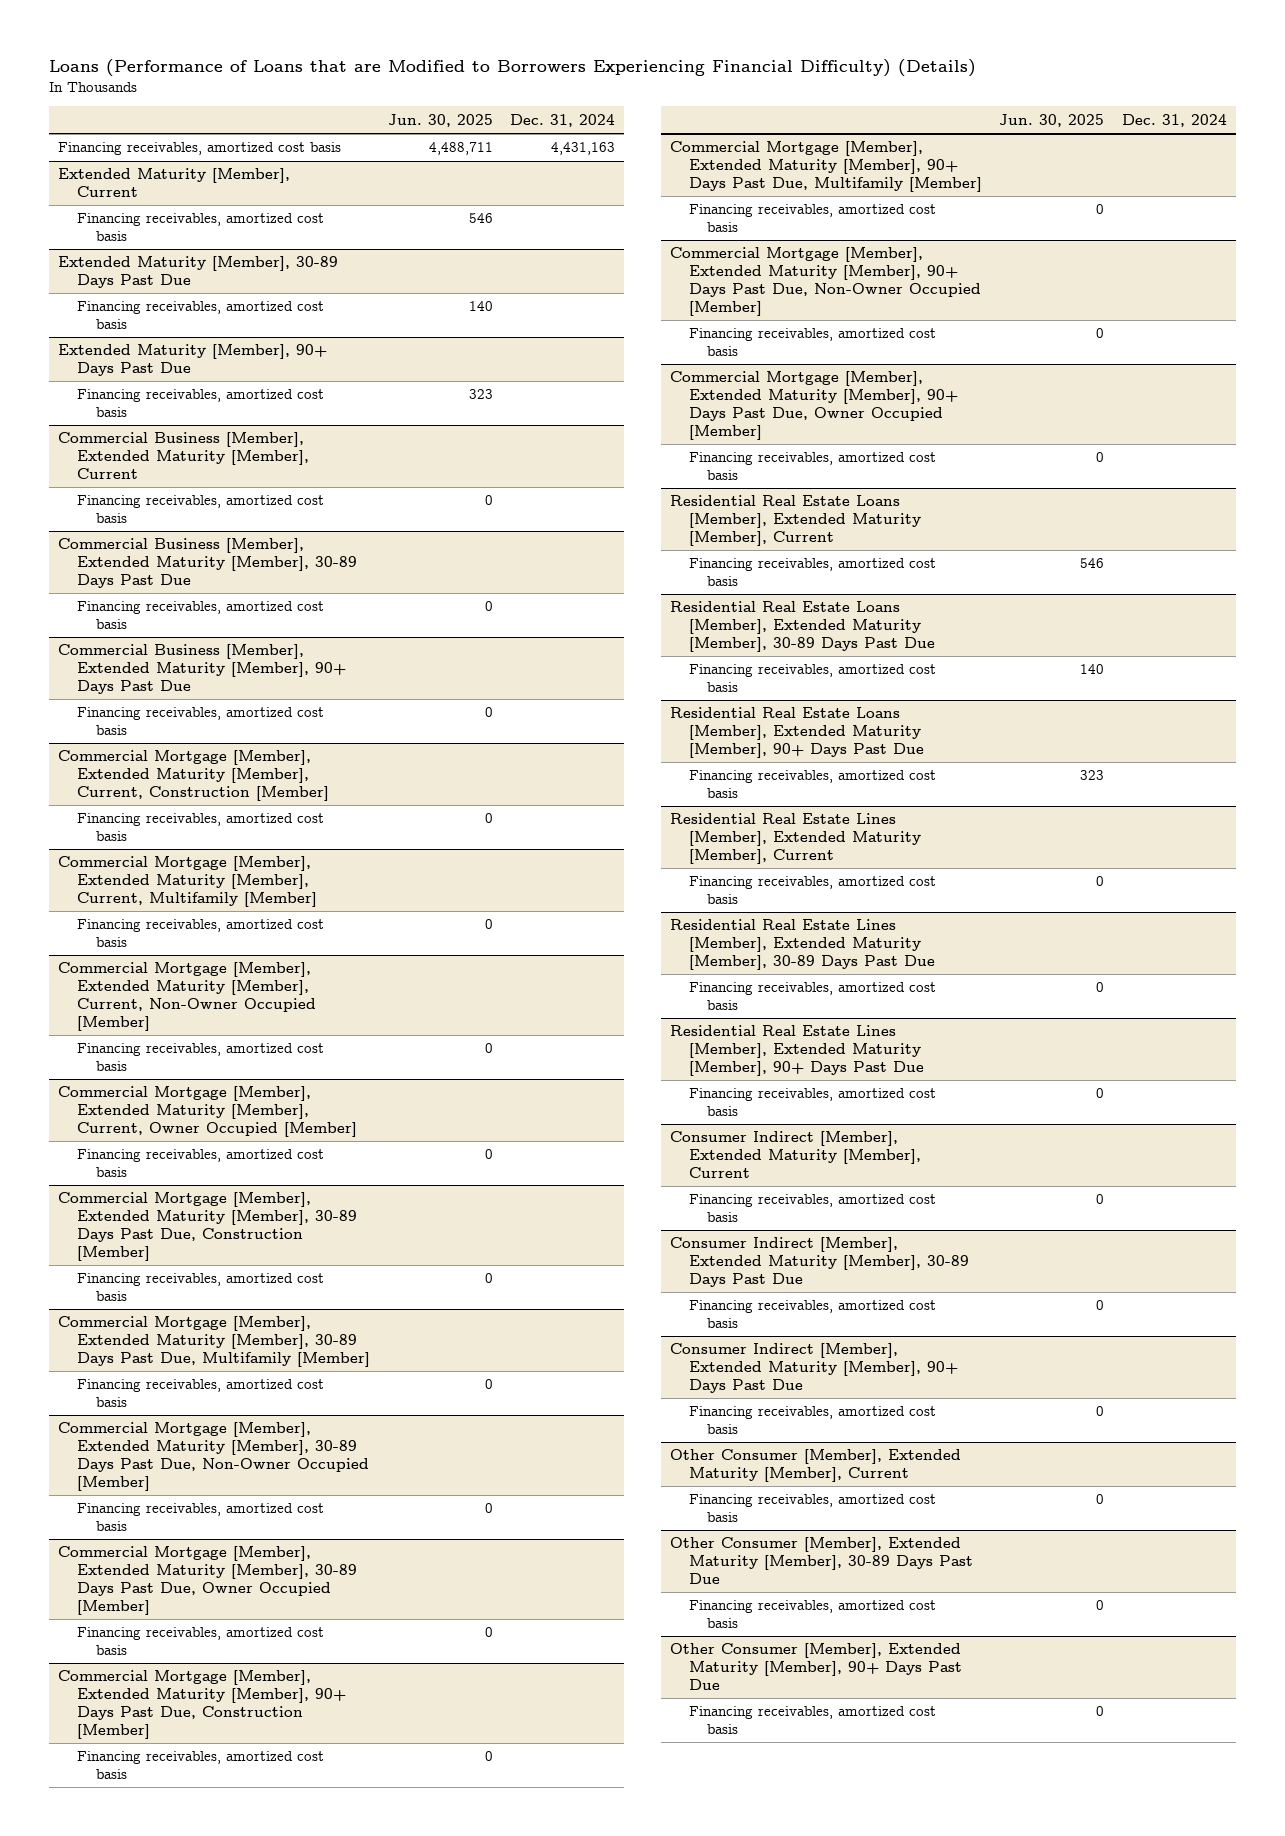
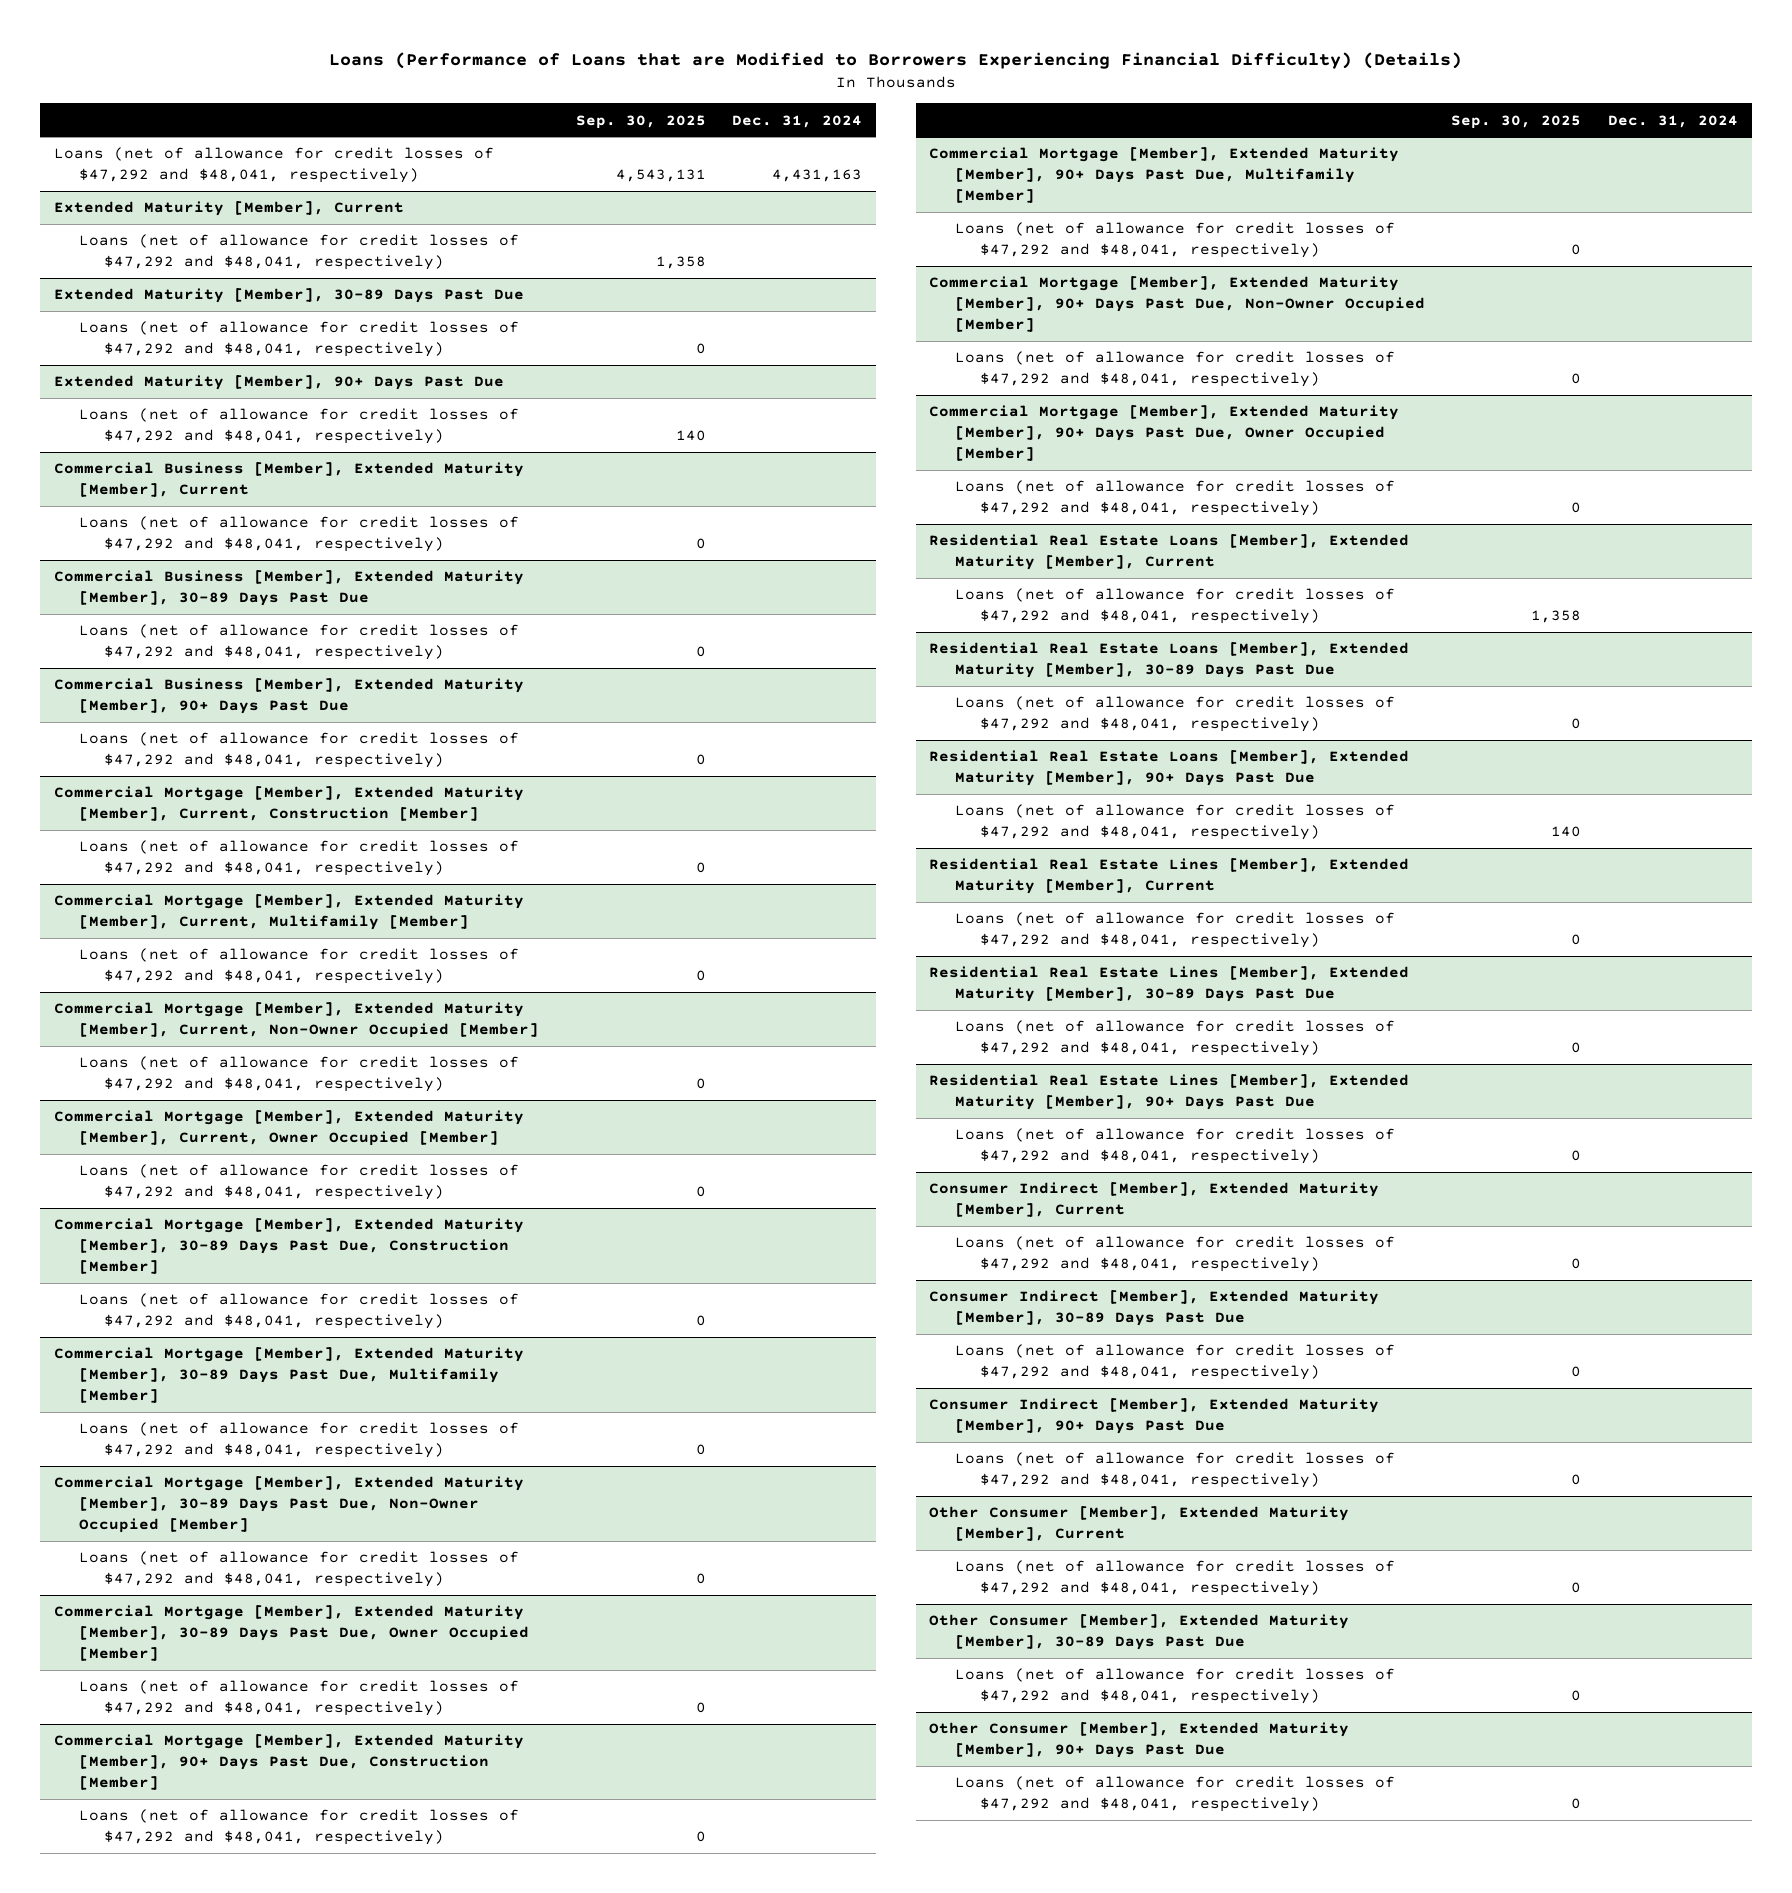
[387,113,493,127] Jun. 30, 2025 -> none
none -> [575,114,706,129] Sep. 30, 2025
[58,142,342,156] Financing receivables, amortized cost basis -> [53,147,494,184] Loans (net of allowance for credit losses of $47,292 and $48,041, respectively)
[76,213,324,242] Financing receivables, amortized cost basis -> [78,234,519,271] Loans (net of allowance for credit losses of $47,292 and $48,041, respectively)
[76,301,324,330] Financing receivables, amortized cost basis -> [78,321,519,358] Loans (net of allowance for credit losses of $47,292 and $48,041, respectively)
[76,389,324,418] Financing receivables, amortized cost basis -> [78,408,519,445] Loans (net of allowance for credit losses of $47,292 and $48,041, respectively)
[76,495,324,524] Financing receivables, amortized cost basis -> [78,516,519,553] Loans (net of allowance for credit losses of $47,292 and $48,041, respectively)
[76,601,324,630] Financing receivables, amortized cost basis -> [78,624,519,661] Loans (net of allowance for credit losses of $47,292 and $48,041, respectively)
[76,707,324,736] Financing receivables, amortized cost basis -> [78,732,519,769] Loans (net of allowance for credit losses of $47,292 and $48,041, respectively)
[76,813,324,842] Financing receivables, amortized cost basis -> [78,840,519,877] Loans (net of allowance for credit losses of $47,292 and $48,041, respectively)
[76,919,324,948] Financing receivables, amortized cost basis -> [78,948,519,985] Loans (net of allowance for credit losses of $47,292 and $48,041, respectively)
[76,1043,324,1072] Financing receivables, amortized cost basis -> [78,1056,519,1093] Loans (net of allowance for credit losses of $47,292 and $48,041, respectively)
[76,1149,324,1178] Financing receivables, amortized cost basis -> [78,1164,519,1201] Loans (net of allowance for credit losses of $47,292 and $48,041, respectively)
[76,1273,324,1302] Financing receivables, amortized cost basis -> [78,1293,519,1330] Loans (net of allowance for credit losses of $47,292 and $48,041, respectively)
[76,1379,324,1408] Financing receivables, amortized cost basis -> [78,1422,519,1459] Loans (net of allowance for credit losses of $47,292 and $48,041, respectively)
[76,1503,324,1532] Financing receivables, amortized cost basis -> [78,1551,519,1588] Loans (net of allowance for credit losses of $47,292 and $48,041, respectively)
[76,1627,324,1656] Financing receivables, amortized cost basis -> [78,1680,519,1717] Loans (net of allowance for credit losses of $47,292 and $48,041, respectively)
[76,1751,324,1780] Financing receivables, amortized cost basis -> [78,1809,519,1846] Loans (net of allowance for credit losses of $47,292 and $48,041, respectively)
[688,204,936,233] Financing receivables, amortized cost basis -> [954,222,1395,259] Loans (net of allowance for credit losses of $47,292 and $48,041, respectively)
[688,328,936,357] Financing receivables, amortized cost basis -> [954,351,1395,388] Loans (net of allowance for credit losses of $47,292 and $48,041, respectively)
[688,452,936,481] Financing receivables, amortized cost basis -> [954,480,1395,517] Loans (net of allowance for credit losses of $47,292 and $48,041, respectively)
[688,558,936,587] Financing receivables, amortized cost basis -> [954,588,1395,625] Loans (net of allowance for credit losses of $47,292 and $48,041, respectively)
[688,664,936,693] Financing receivables, amortized cost basis -> [954,696,1395,733] Loans (net of allowance for credit losses of $47,292 and $48,041, respectively)
[688,770,936,799] Financing receivables, amortized cost basis -> [954,804,1395,841] Loans (net of allowance for credit losses of $47,292 and $48,041, respectively)
[688,876,936,905] Financing receivables, amortized cost basis -> [954,912,1395,949] Loans (net of allowance for credit losses of $47,292 and $48,041, respectively)
[688,982,936,1011] Financing receivables, amortized cost basis -> [954,1020,1395,1057] Loans (net of allowance for credit losses of $47,292 and $48,041, respectively)
[688,1088,936,1117] Financing receivables, amortized cost basis -> [954,1128,1395,1165] Loans (net of allowance for credit losses of $47,292 and $48,041, respectively)
[688,1194,936,1223] Financing receivables, amortized cost basis -> [954,1236,1395,1273] Loans (net of allowance for credit losses of $47,292 and $48,041, respectively)
[688,1300,936,1329] Financing receivables, amortized cost basis -> [954,1344,1395,1381] Loans (net of allowance for credit losses of $47,292 and $48,041, respectively)
[688,1406,936,1435] Financing receivables, amortized cost basis -> [954,1452,1395,1489] Loans (net of allowance for credit losses of $47,292 and $48,041, respectively)
[688,1494,936,1523] Financing receivables, amortized cost basis -> [954,1560,1395,1597] Loans (net of allowance for credit losses of $47,292 and $48,041, respectively)
[688,1600,936,1629] Financing receivables, amortized cost basis -> [954,1668,1395,1705] Loans (net of allowance for credit losses of $47,292 and $48,041, respectively)
[688,1706,936,1735] Financing receivables, amortized cost basis -> [954,1776,1395,1813] Loans (net of allowance for credit losses of $47,292 and $48,041, respectively)

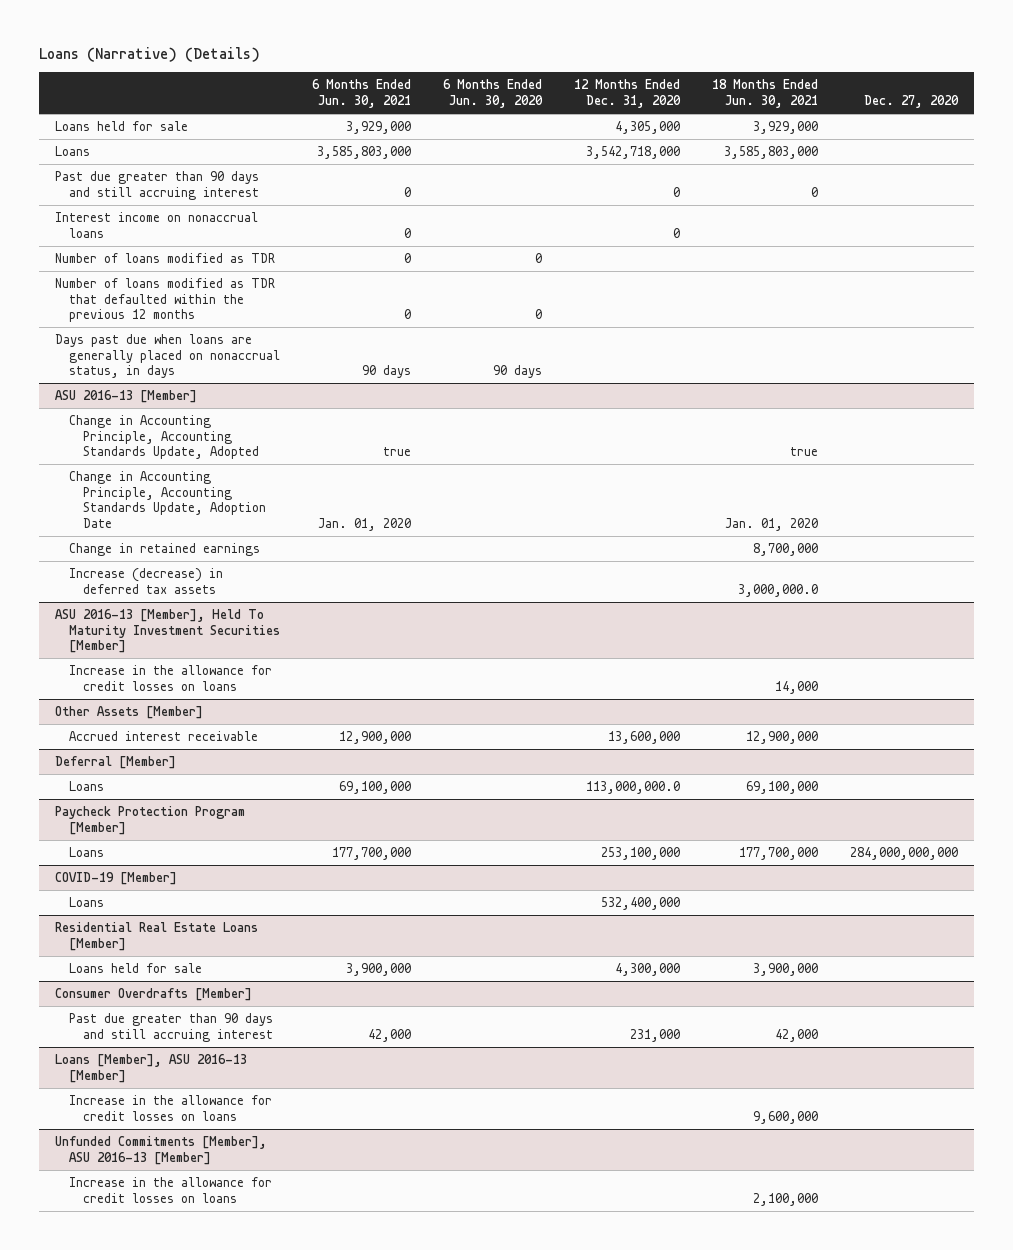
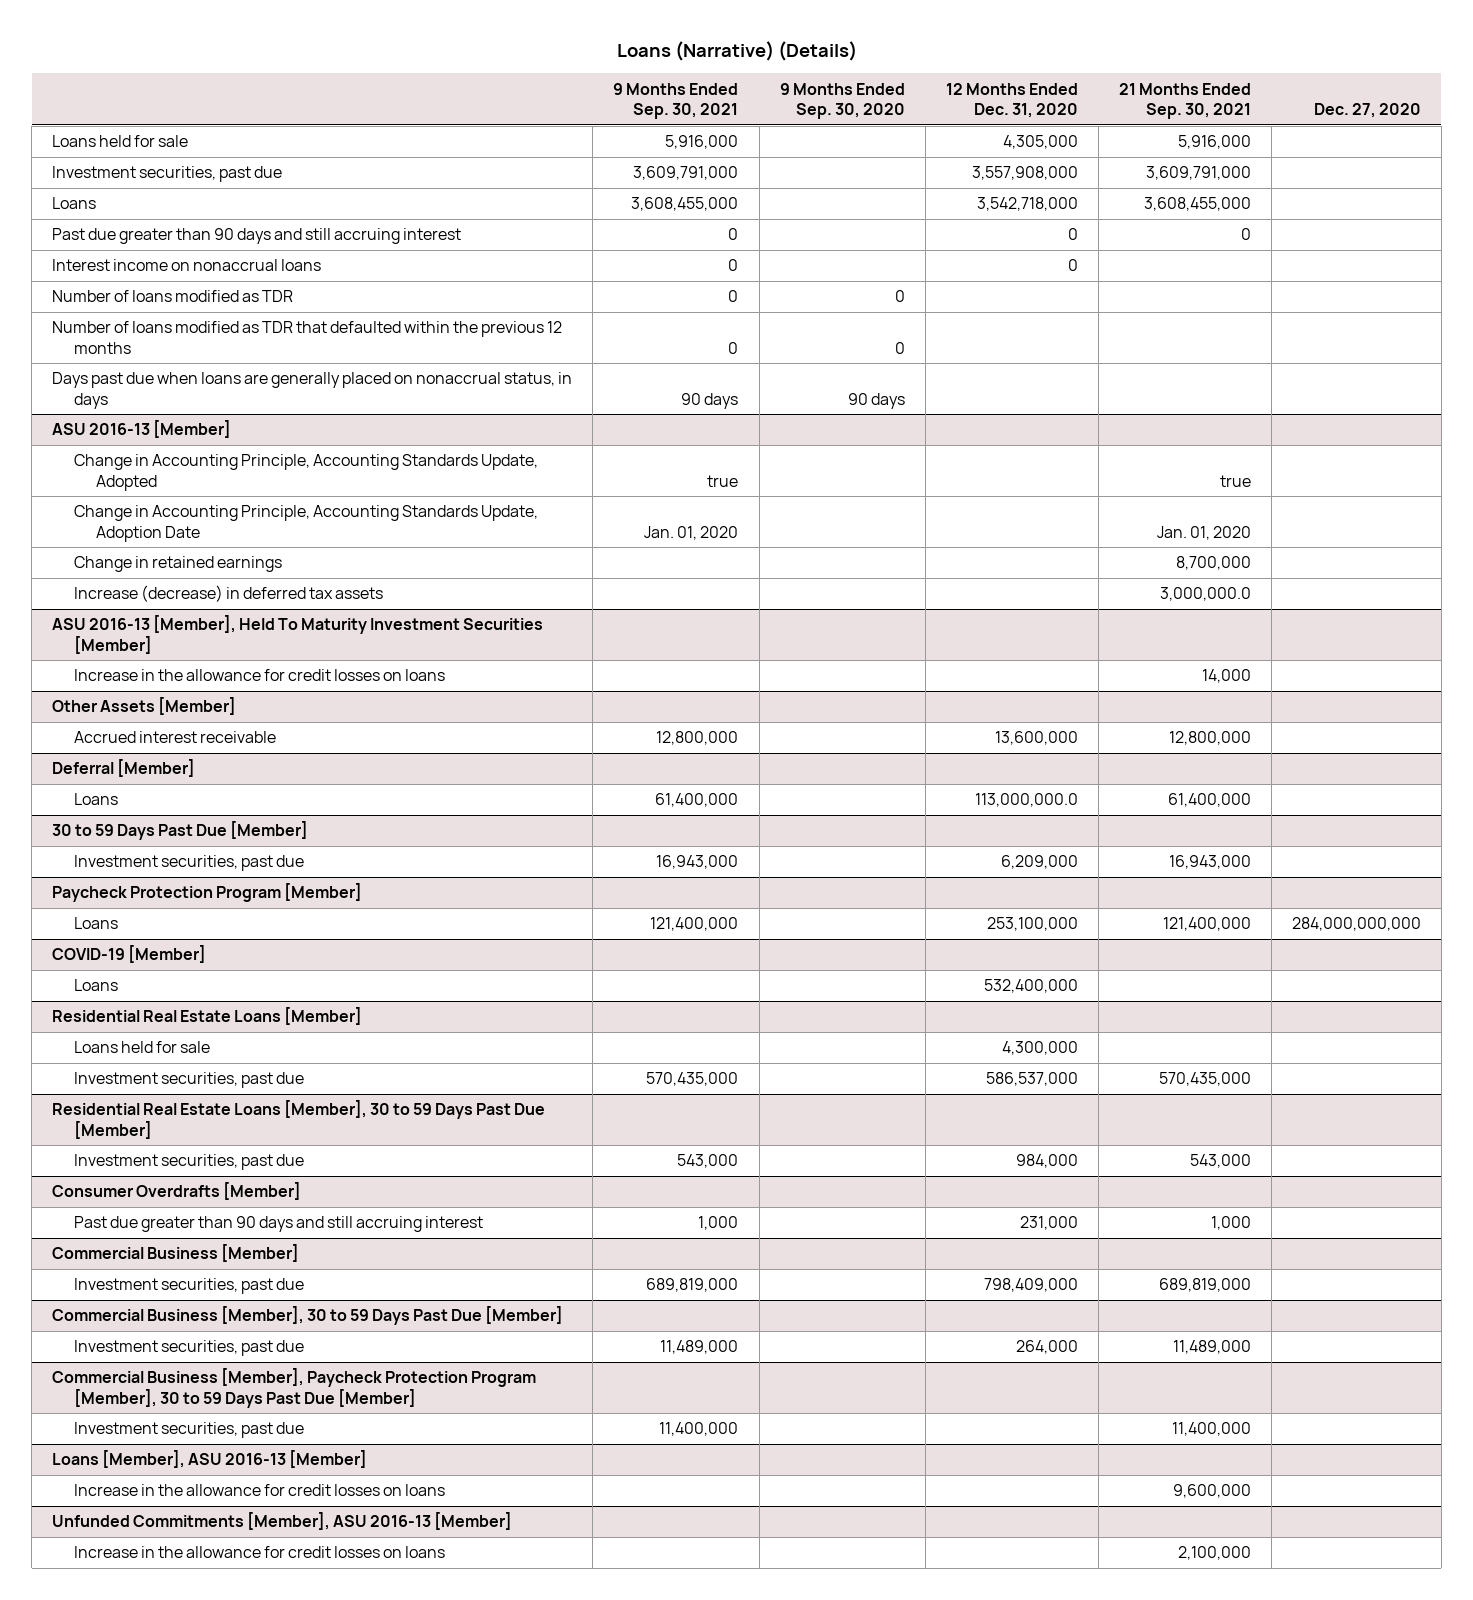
[312,79,412,108] 6 Months Ended Jun. 30, 2021 -> none
[442,79,543,108] 6 Months Ended Jun. 30, 2020 -> none
[711,79,818,108] 18 Months Ended Jun. 30, 2021 -> none
none -> [613,82,739,120] 9 Months Ended Sep. 30, 2021
none -> [779,82,905,120] 9 Months Ended Sep. 30, 2020
none -> [1118,82,1251,120] 21 Months Ended Sep. 30, 2021
none -> [52,166,283,183] Investment securities, past due
none -> [52,821,309,841] 30 to 59 Days Past Due [Member]
none -> [74,855,305,872] Investment securities, past due
none -> [74,1072,305,1089] Investment securities, past due
none -> [52,1100,546,1139] Residential Real Estate Loans [Member], 30 to 59 Days Past Due [Member]
none -> [74,1154,305,1171] Investment securities, past due
none -> [52,1244,300,1263] Commercial Business [Member]
none -> [74,1278,305,1295] Investment securities, past due
none -> [52,1306,564,1326] Commercial Business [Member], 30 to 59 Days Past Due [Member]
none -> [74,1340,305,1357] Investment securities, past due
none -> [52,1368,537,1408] Commercial Business [Member], Paycheck Protection Program [Member], 30 to 59 Days Past Due [Member]
none -> [74,1422,305,1439] Investment securities, past due

